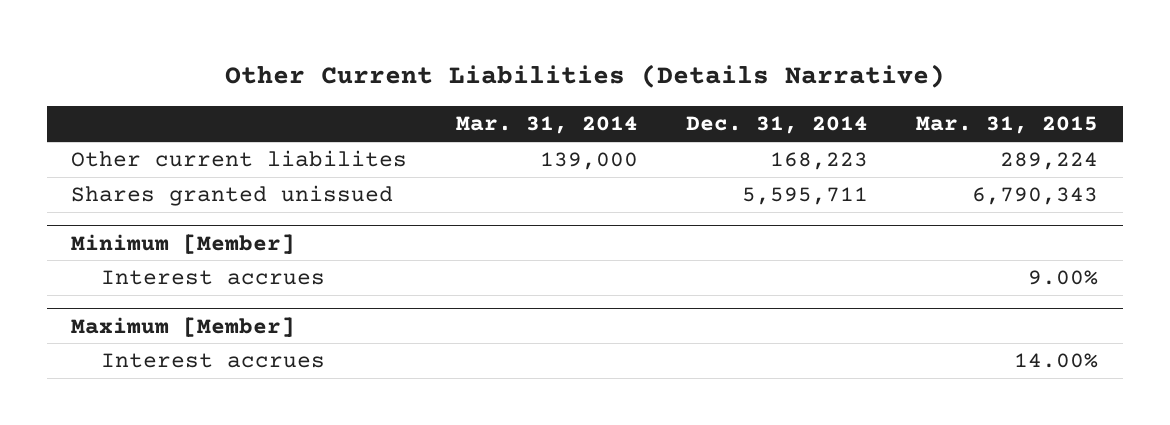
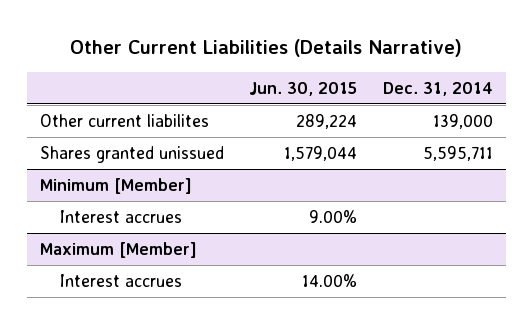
[455,116,638,135] Mar. 31, 2014 -> none
[916,116,1099,135] Mar. 31, 2015 -> none
none -> [249,81,358,96] Jun. 30, 2015
[770,152,869,171] 168,223 -> [432,114,493,130] 139,000

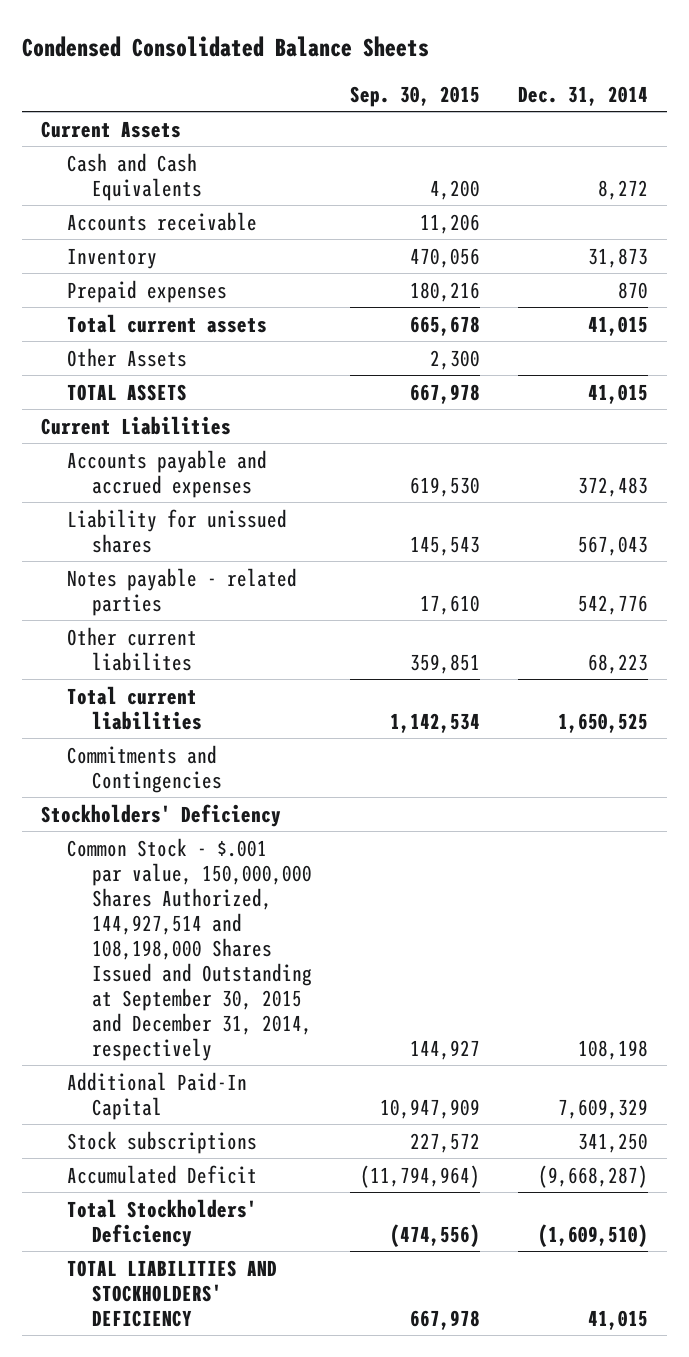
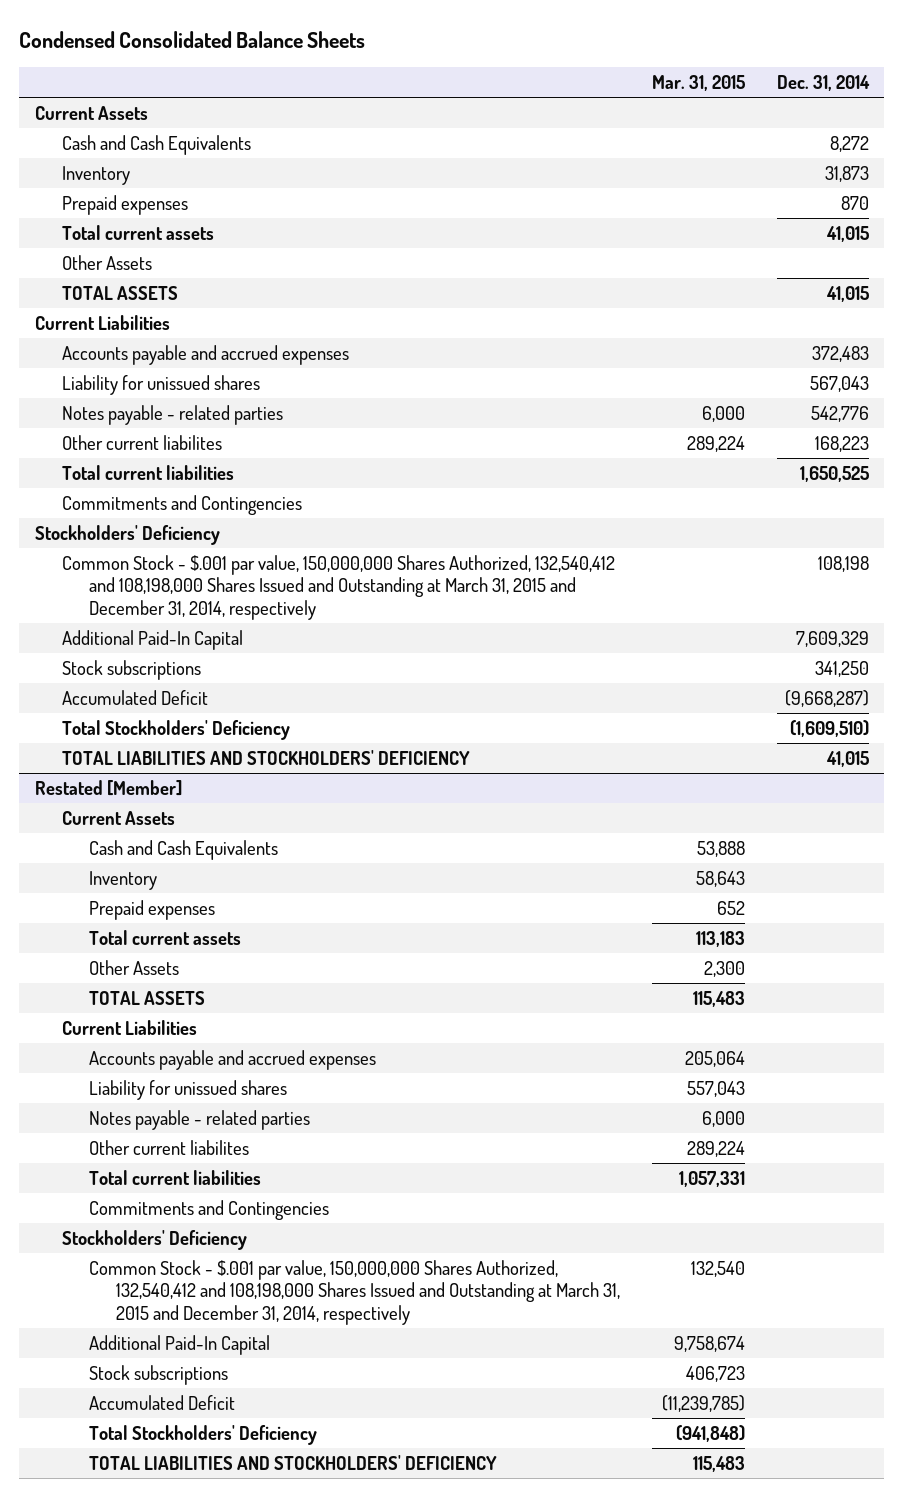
[349,85,480,107] Sep. 30, 2015 -> none
none -> [651,74,745,91] Mar. 31, 2015
[66,211,257,231] Accounts receivable -> none
[587,653,648,674] 68,223 -> [814,435,869,452] 168,223
[66,837,312,1061] Common Stock - $.001 par value, 150,000,000 Shares Authorized, 144,927,514 and 108,198,000 Shares Issued and Outstanding at September 30, 2015 and December 31, 2014, respectively -> [62,554,616,620] Common Stock - $.001 par value, 150,000,000 Shares Authorized, 132,540,412 and 108,198,000 Shares Issued and Outstanding at March 31, 2015 and December 31, 2014, respectively
none -> [35,779,183,796] Restated [Member]
none -> [62,810,176,825] Current Assets
none -> [88,839,278,860] Cash and Cash Equivalents
none -> [88,870,157,890] Inventory
none -> [88,899,215,920] Prepaid expenses
none -> [88,929,241,945] Total current assets
none -> [88,959,179,975] Other Assets
none -> [88,990,205,1005] TOTAL ASSETS
none -> [62,1019,198,1035] Current Liabilities
none -> [88,1049,376,1070] Accounts payable and accrued expenses
none -> [88,1079,287,1100] Liability for unissued shares
none -> [88,1109,310,1130] Notes payable - related parties
none -> [88,1139,249,1155] Other current liabilites
none -> [88,1169,261,1185] Total current liabilities
none -> [88,1199,329,1220] Commitments and Contingencies
none -> [62,1229,248,1250] Stockholders' Deficiency
none -> [88,1259,620,1325] Common Stock - $.001 par value, 150,000,000 Shares Authorized, 132,540,412 and 108,198,000 Shares Issued and Outstanding at March 31, 2015 and December 31, 2014, respectively
none -> [88,1334,270,1355] Additional Paid-In Capital
none -> [88,1364,228,1385] Stock subscriptions
none -> [88,1394,235,1410] Accumulated Deficit
none -> [88,1424,317,1445] Total Stockholders' Deficiency
none -> [88,1454,497,1470] TOTAL LIABILITIES AND STOCKHOLDERS' DEFICIENCY

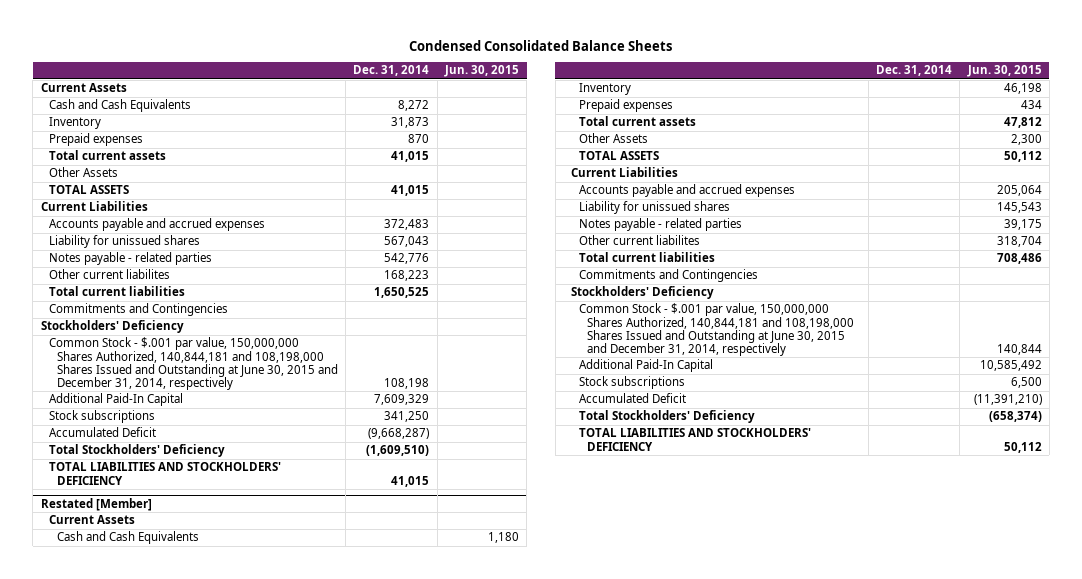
[651,74,745,91] Mar. 31, 2015 -> none
none -> [444,65,520,78] Jun. 30, 2015
[62,554,616,620] Common Stock - $.001 par value, 150,000,000 Shares Authorized, 132,540,412 and 108,198,000 Shares Issued and Outstanding at March 31, 2015 and December 31, 2014, respectively -> [48,337,338,390] Common Stock - $.001 par value, 150,000,000 Shares Authorized, 140,844,181 and 108,198,000 Shares Issued and Outstanding at June 30, 2015 and December 31, 2014, respectively
[88,1259,620,1325] Common Stock - $.001 par value, 150,000,000 Shares Authorized, 132,540,412 and 108,198,000 Shares Issued and Outstanding at March 31, 2015 and December 31, 2014, respectively -> [579,303,855,356] Common Stock - $.001 par value, 150,000,000 Shares Authorized, 140,844,181 and 108,198,000 Shares Issued and Outstanding at June 30, 2015 and December 31, 2014, respectively

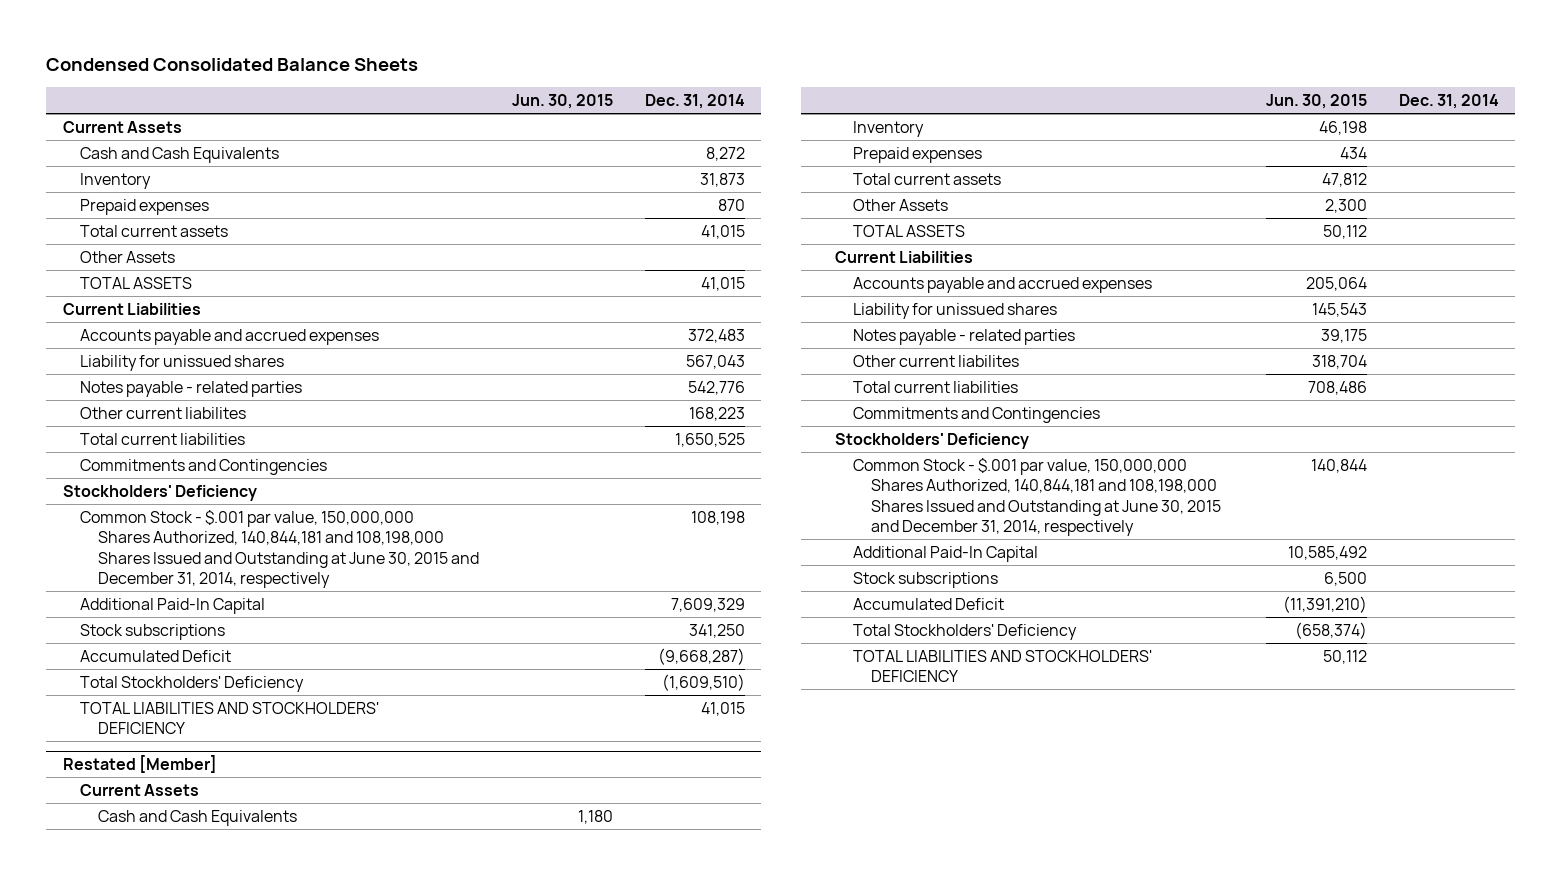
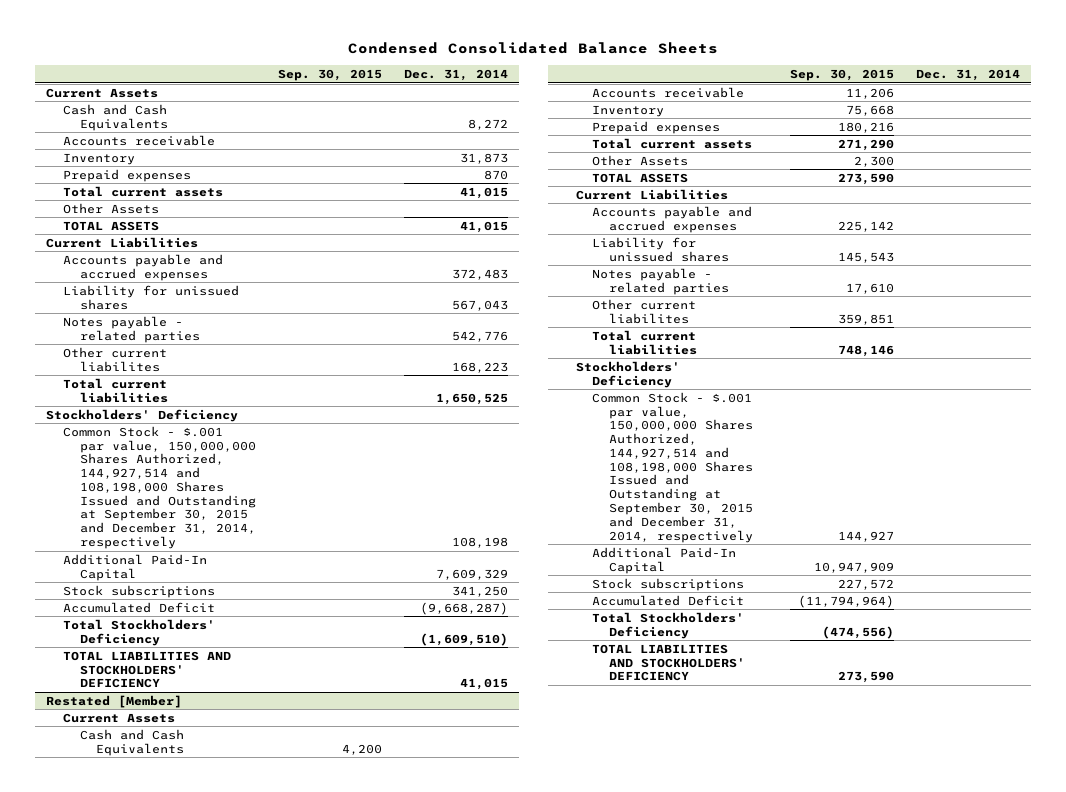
[511,94,613,110] Jun. 30, 2015 -> none
none -> [277,68,382,81] Sep. 30, 2015
none -> [62,134,215,146] Accounts receivable
[80,458,328,475] Commitments and Contingencies -> none
[80,509,480,589] Common Stock - $.001 par value, 150,000,000 Shares Authorized, 140,844,181 and 108,198,000 Shares Issued and Outstanding at June 30, 2015 and December 31, 2014, respectively -> [62,425,256,549] Common Stock - $.001 par value, 150,000,000 Shares Authorized, 144,927,514 and 108,198,000 Shares Issued and Outstanding at September 30, 2015 and December 31, 2014, respectively
none -> [592,86,745,98] Accounts receivable
[852,406,1100,423] Commitments and Contingencies -> none
[852,457,1221,537] Common Stock - $.001 par value, 150,000,000 Shares Authorized, 140,844,181 and 108,198,000 Shares Issued and Outstanding at June 30, 2015 and December 31, 2014, respectively -> [592,391,753,543] Common Stock - $.001 par value, 150,000,000 Shares Authorized, 144,927,514 and 108,198,000 Shares Issued and Outstanding at September 30, 2015 and December 31, 2014, respectively

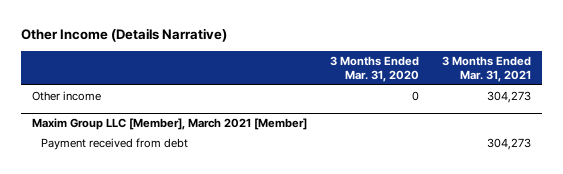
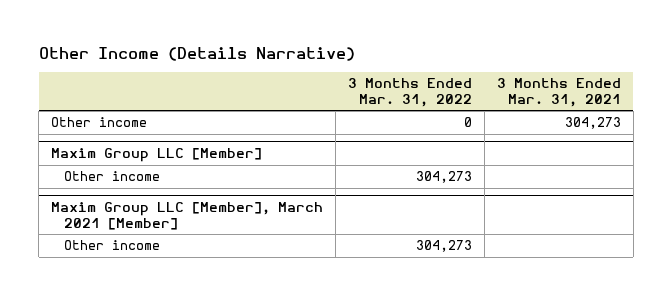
[329,55,419,82] 3 Months Ended Mar. 31, 2020 -> none
none -> [348,78,473,107] 3 Months Ended Mar. 31, 2022
none -> [51,148,263,163] Maxim Group LLC [Member]
none -> [63,171,160,182] Other income
[40,138,188,151] Payment received from debt -> none
none -> [63,240,160,251] Other income

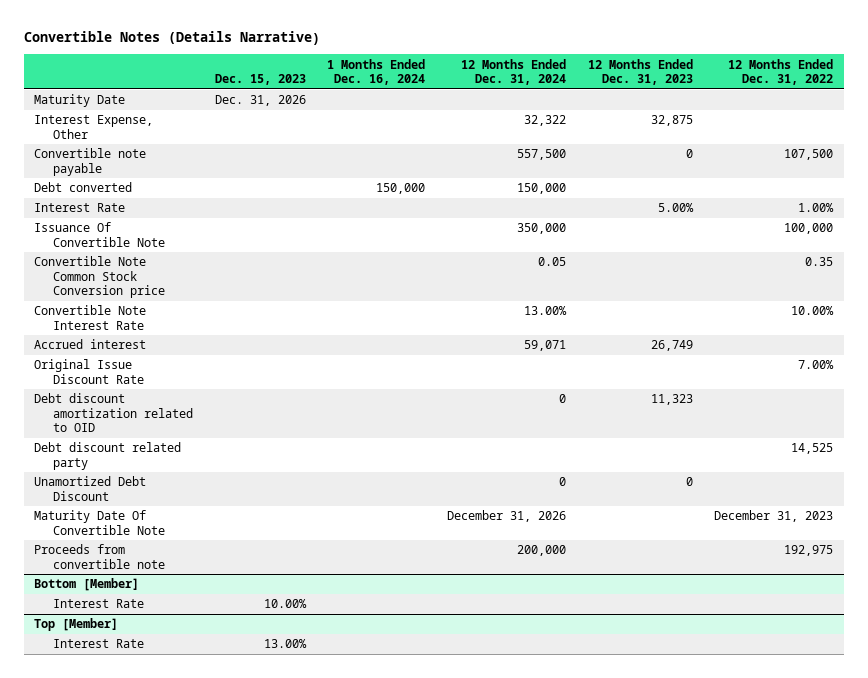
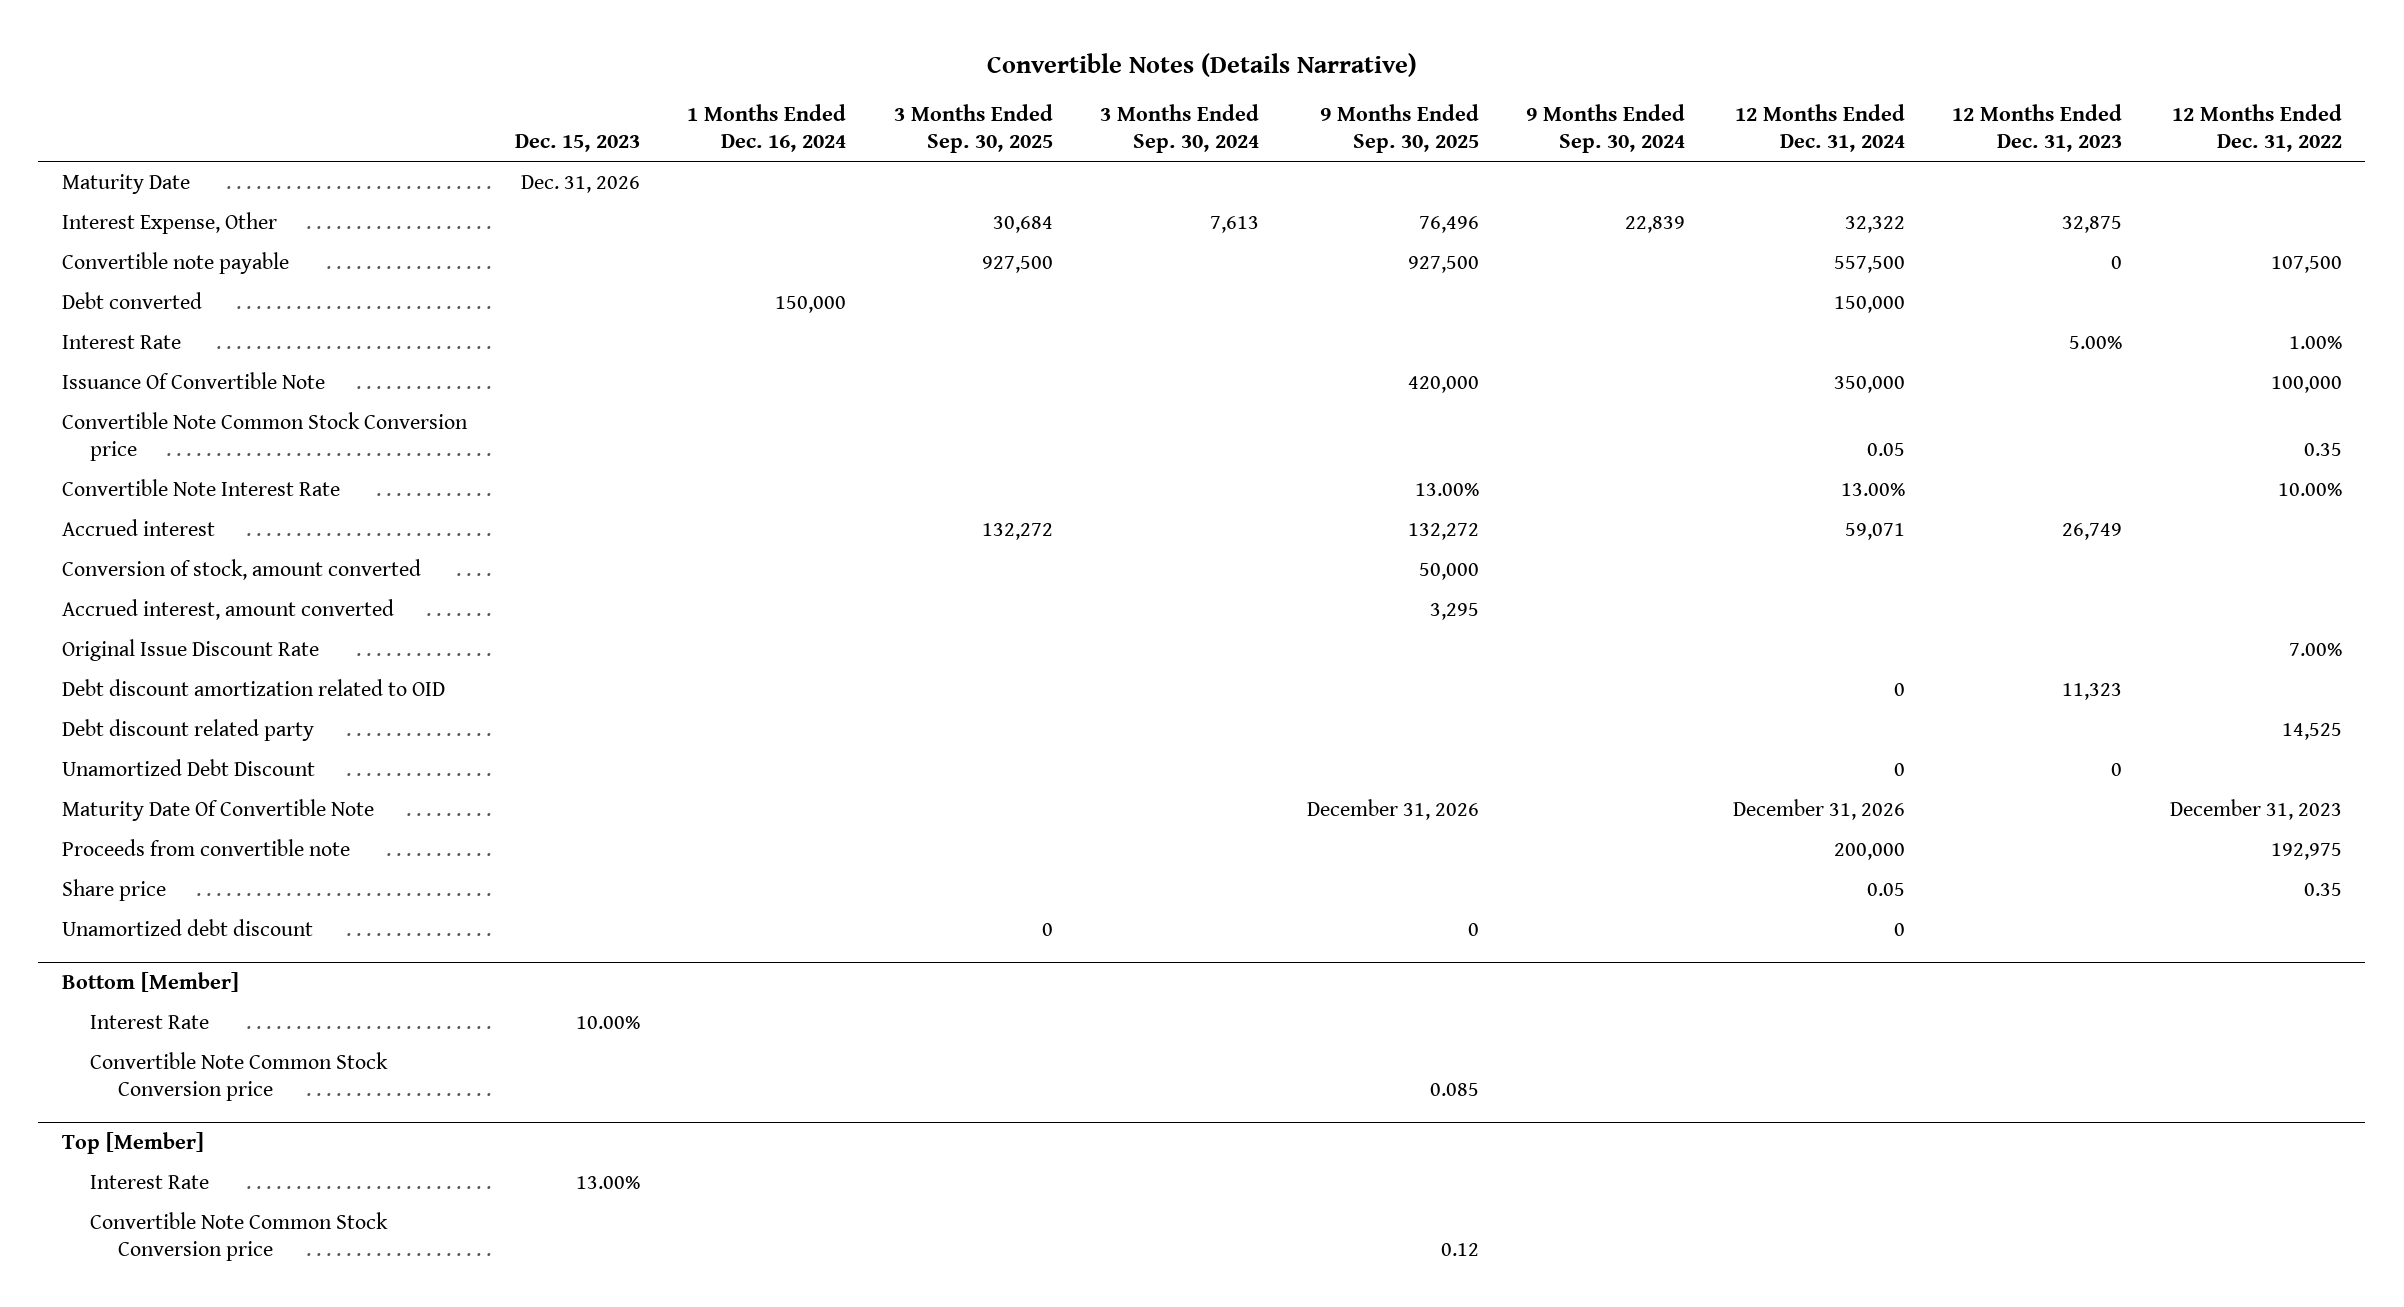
none -> [893,104,1053,154] 3 Months Ended Sep. 30, 2025
none -> [1100,104,1260,154] 3 Months Ended Sep. 30, 2024
none -> [1319,104,1479,154] 9 Months Ended Sep. 30, 2025
none -> [1526,104,1686,154] 9 Months Ended Sep. 30, 2024
none -> [62,558,422,580] Conversion of stock, amount converted
none -> [62,598,395,620] Accrued interest, amount converted
none -> [62,878,167,901] Share price
none -> [62,918,314,936] Unamortized debt discount
none -> [89,1051,388,1101] Convertible Note Common Stock Conversion price
none -> [89,1211,388,1261] Convertible Note Common Stock Conversion price

